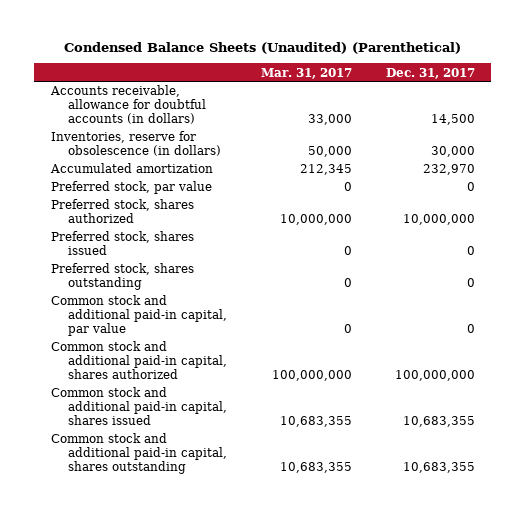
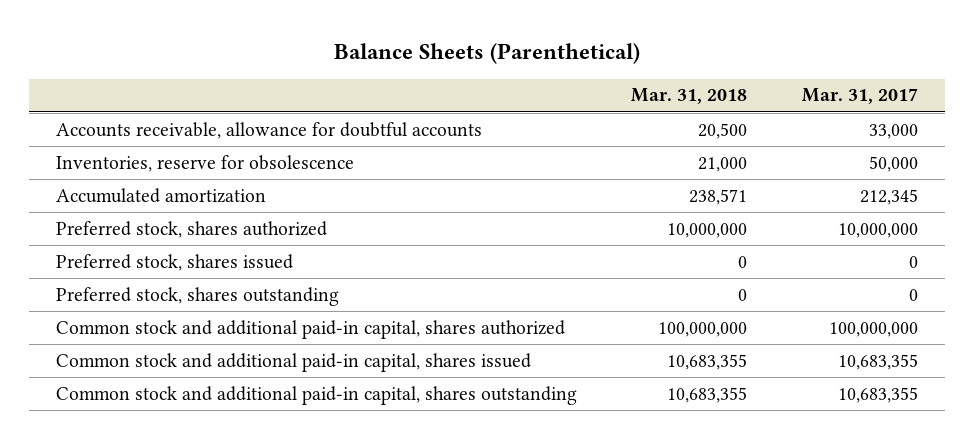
[63,41,461,54] Condensed Balance Sheets (Unaudited) (Parenthetical) -> [333,43,640,65] Balance Sheets (Parenthetical)
[385,67,475,79] Dec. 31, 2017 -> none
none -> [631,88,748,105] Mar. 31, 2018
[50,85,207,124] Accounts receivable, allowance for doubtful accounts (in dollars) -> [56,121,483,139] Accounts receivable, allowance for doubtful accounts
[51,131,222,157] Inventories, reserve for obsolescence (in dollars) -> [56,154,355,172] Inventories, reserve for obsolescence
[51,181,213,195] Preferred stock, par value -> none
[51,295,228,336] Common stock and additional paid-in capital, par value -> none

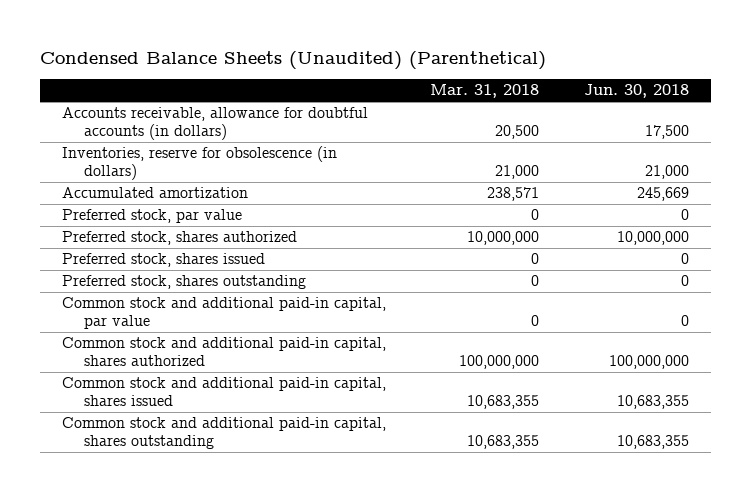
[333,43,640,65] Balance Sheets (Parenthetical) -> [39,50,546,70] Condensed Balance Sheets (Unaudited) (Parenthetical)
[801,88,918,105] Mar. 31, 2017 -> none
none -> [583,84,689,99] Jun. 30, 2018
[56,121,483,139] Accounts receivable, allowance for doubtful accounts -> [62,107,369,141] Accounts receivable, allowance for doubtful accounts (in dollars)
[56,154,355,172] Inventories, reserve for obsolescence -> [62,146,338,181] Inventories, reserve for obsolescence (in dollars)
none -> [62,209,243,224] Preferred stock, par value
none -> [62,297,387,330] Common stock and additional paid-in capital, par value

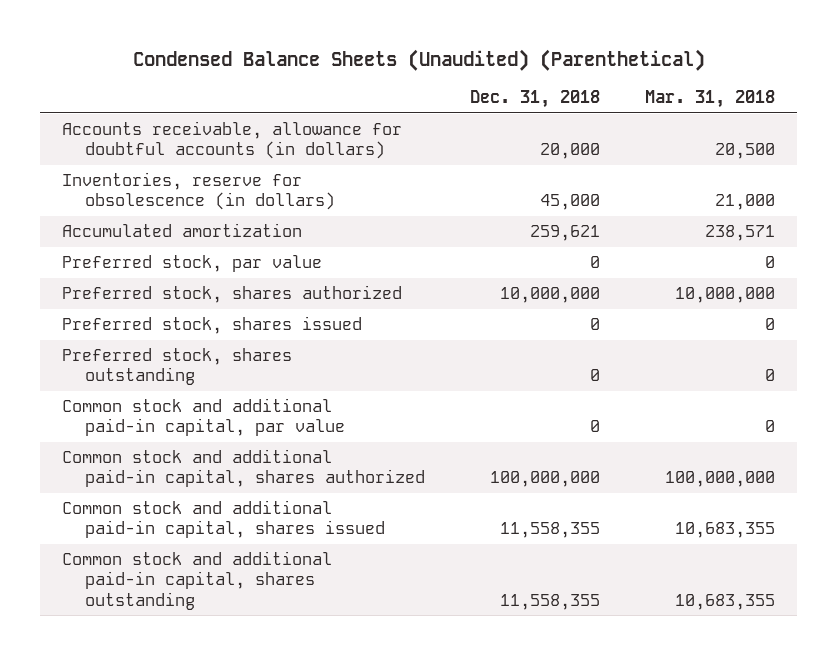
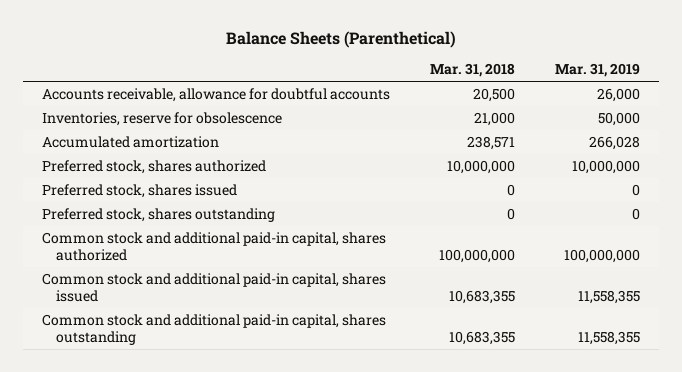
[132,48,705,71] Condensed Balance Sheets (Unaudited) (Parenthetical) -> [225,30,456,48] Balance Sheets (Parenthetical)
[469,90,600,109] Dec. 31, 2018 -> none
none -> [554,63,640,78] Mar. 31, 2019
[62,121,403,160] Accounts receivable, allowance for doubtful accounts (in dollars) -> [42,87,391,102] Accounts receivable, allowance for doubtful accounts
[62,172,335,211] Inventories, reserve for obsolescence (in dollars) -> [42,111,283,126] Inventories, reserve for obsolescence
[62,255,323,273] Preferred stock, par value -> none
[62,398,345,437] Common stock and additional paid-in capital, par value -> none

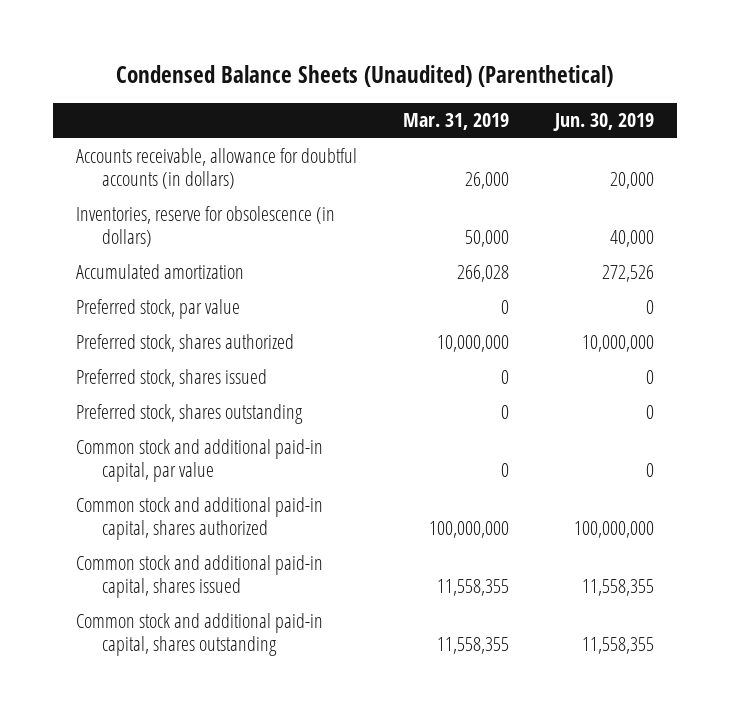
[225,30,456,48] Balance Sheets (Parenthetical) -> [116,65,614,88] Condensed Balance Sheets (Unaudited) (Parenthetical)
[429,63,515,78] Mar. 31, 2018 -> none
none -> [553,112,655,131] Jun. 30, 2019
[42,87,391,102] Accounts receivable, allowance for doubtful accounts -> [76,148,358,190] Accounts receivable, allowance for doubtful accounts (in dollars)
[42,111,283,126] Inventories, reserve for obsolescence -> [76,206,336,248] Inventories, reserve for obsolescence (in dollars)
none -> [76,299,241,320] Preferred stock, par value
none -> [76,439,324,483] Common stock and additional paid-in capital, par value

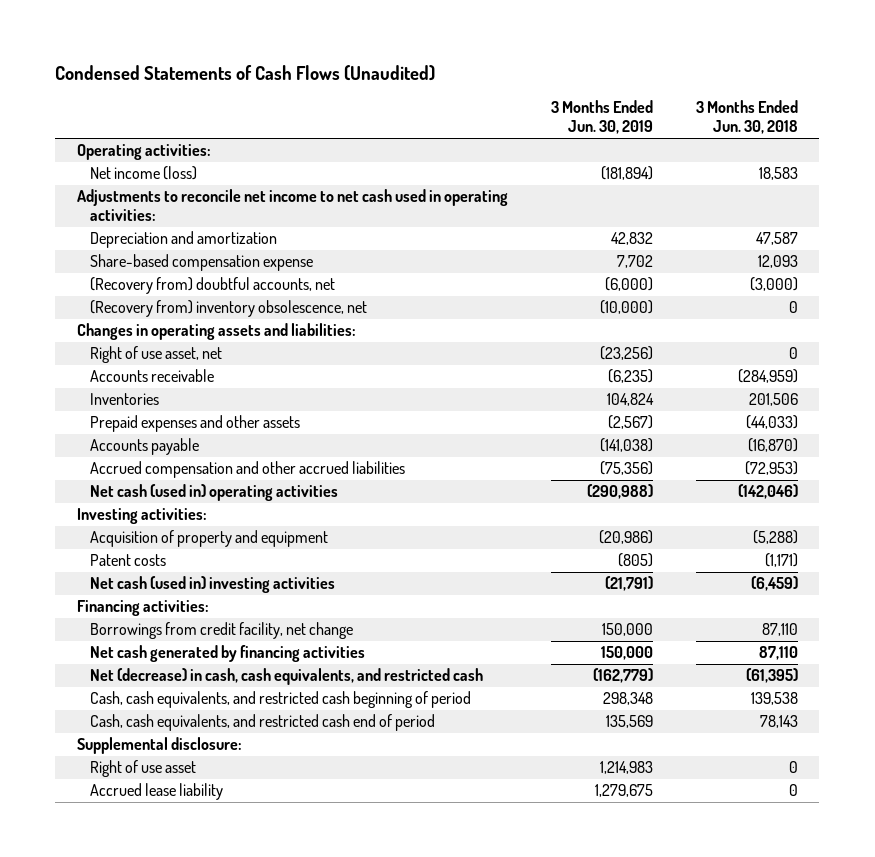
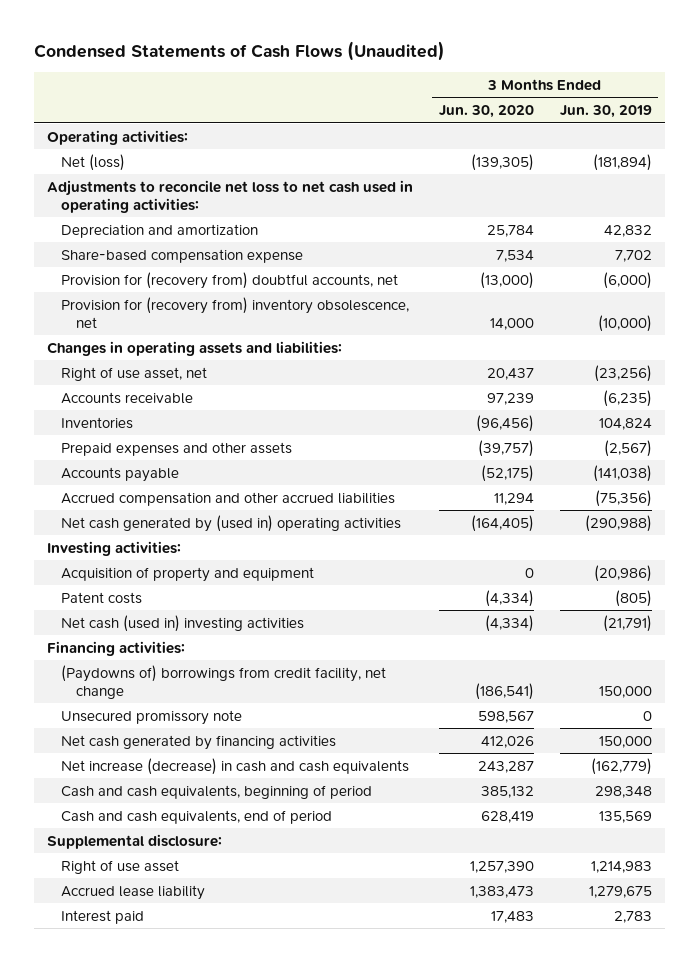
[695,100,798,135] 3 Months Ended Jun. 30, 2018 -> none
none -> [438,105,534,119] Jun. 30, 2020
[89,166,197,181] Net income (loss) -> [61,153,126,171] Net (loss)
[76,189,508,222] Adjustments to reconcile net income to net cash used in operating activities: -> [46,179,413,213] Adjustments to reconcile net loss to net cash used in operating activities:
[89,277,335,295] (Recovery from) doubtful accounts, net -> [61,271,399,289] Provision for (recovery from) doubtful accounts, net
[89,300,367,318] (Recovery from) inventory obsolescence, net -> [61,296,410,328] Provision for (recovery from) inventory obsolescence, net
[89,484,338,502] Net cash (used in) operating activities -> [61,514,402,532] Net cash generated by (used in) operating activities
[89,622,353,640] Borrowings from credit facility, net change -> [61,664,387,699] (Paydowns of) borrowings from credit facility, net change
none -> [61,709,243,725] Unsecured promissory note
[89,668,483,686] Net (decrease) in cash, cash equivalents, and restricted cash -> [61,757,410,775] Net increase (decrease) in cash and cash equivalents
[89,691,471,709] Cash, cash equivalents, and restricted cash beginning of period -> [61,784,373,799] Cash and cash equivalents, beginning of period
[89,714,435,732] Cash, cash equivalents, and restricted cash end of period -> [61,809,333,824] Cash and cash equivalents, end of period
none -> [61,909,145,924] Interest paid

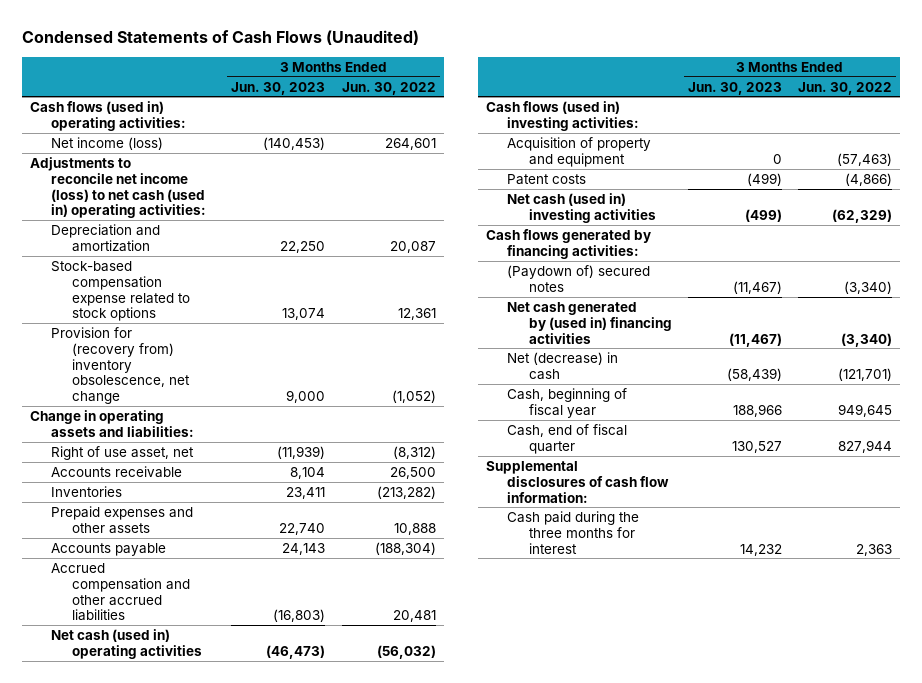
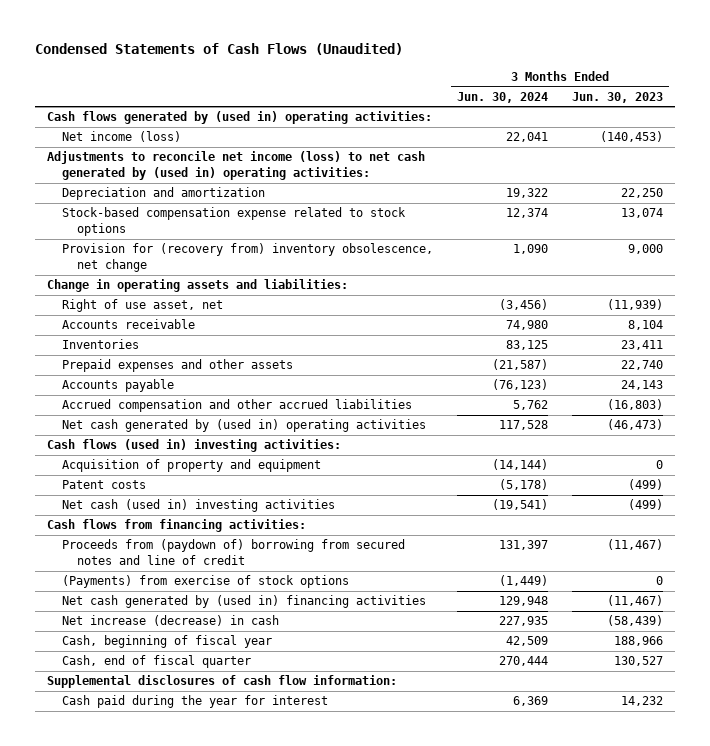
[341,81,436,95] Jun. 30, 2022 -> none
none -> [456,91,548,103] Jun. 30, 2024
[29,100,187,131] Cash flows (used in) operating activities: -> [46,111,432,125] Cash flows generated by (used in) operating activities:
[29,156,207,219] Adjustments to reconcile net income (loss) to net cash (used in) operating activities: -> [46,151,425,181] Adjustments to reconcile net income (loss) to net cash generated by (used in) operating activities:
[51,628,203,659] Net cash (used in) operating activities -> [61,419,426,433] Net cash generated by (used in) operating activities
[486,228,652,259] Cash flows generated by financing activities: -> [46,519,306,533] Cash flows from financing activities:
[507,264,651,292] (Paydown of) secured notes -> [61,539,405,566] Proceeds from (paydown of) borrowing from secured notes and line of credit
none -> [61,575,349,589] (Payments) from exercise of stock options
[507,351,619,380] Net (decrease) in cash -> [61,615,279,627] Net increase (decrease) in cash
[507,510,640,554] Cash paid during the three months for interest -> [61,695,328,709] Cash paid during the year for interest

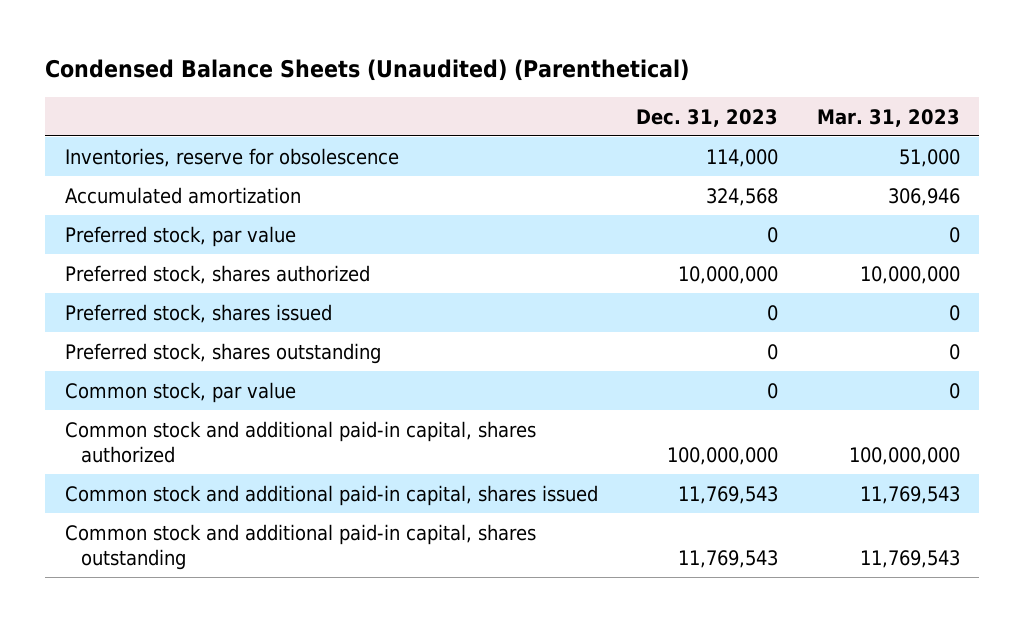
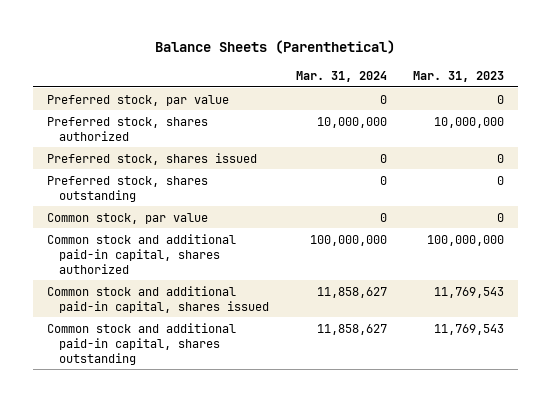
[45,58,690,81] Condensed Balance Sheets (Unaudited) (Parenthetical) -> [155,40,396,55] Balance Sheets (Parenthetical)
[636,108,779,127] Dec. 31, 2023 -> none
none -> [295,70,387,82] Mar. 31, 2024
[64,147,399,167] Inventories, reserve for obsolescence -> none
[64,186,301,204] Accumulated amortization -> none

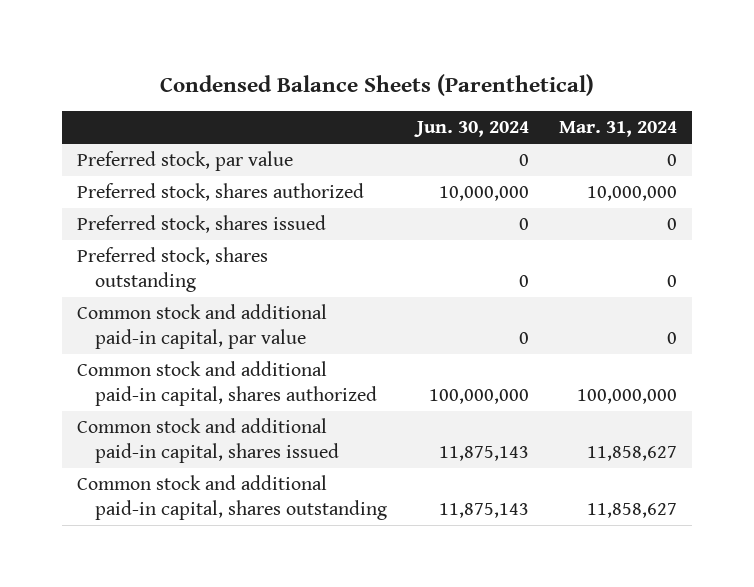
[155,40,396,55] Balance Sheets (Parenthetical) -> [159,73,594,96] Condensed Balance Sheets (Parenthetical)
[413,70,505,82] Mar. 31, 2023 -> none
none -> [413,121,529,138] Jun. 30, 2024
[46,212,208,224] Common stock, par value -> [76,304,327,350] Common stock and additional paid-in capital, par value

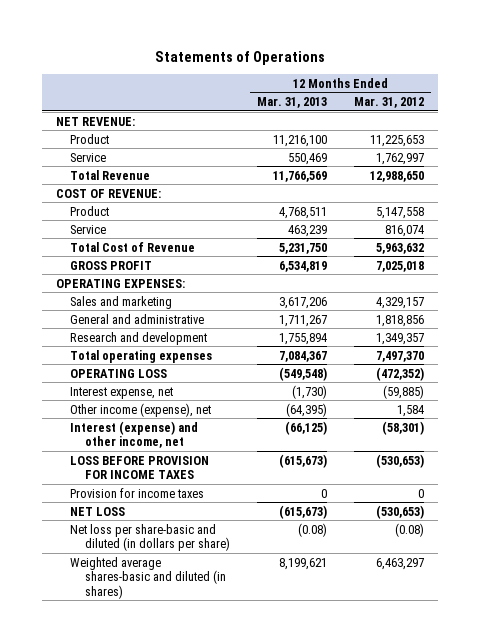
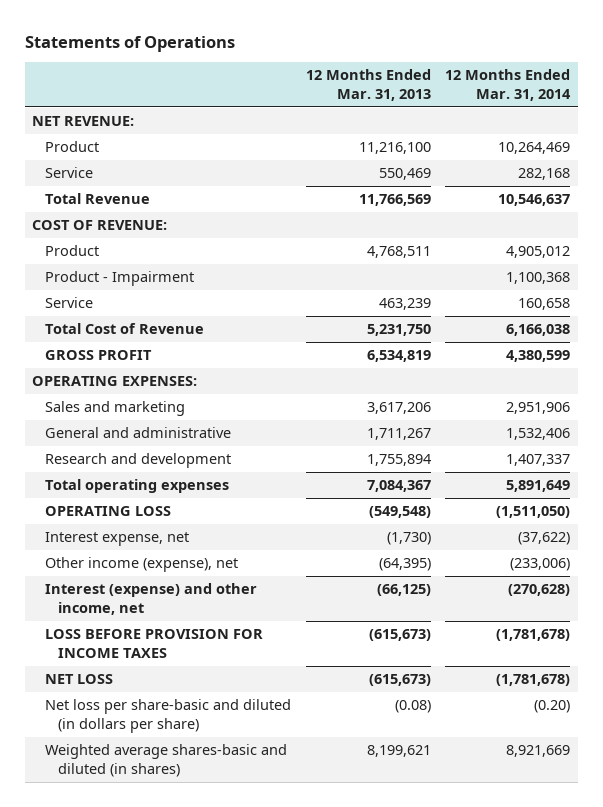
[354,96,425,108] Mar. 31, 2012 -> none
none -> [445,69,572,101] 12 Months Ended Mar. 31, 2014
none -> [45,271,195,287] Product - Impairment
[70,487,205,498] Provision for income taxes -> none

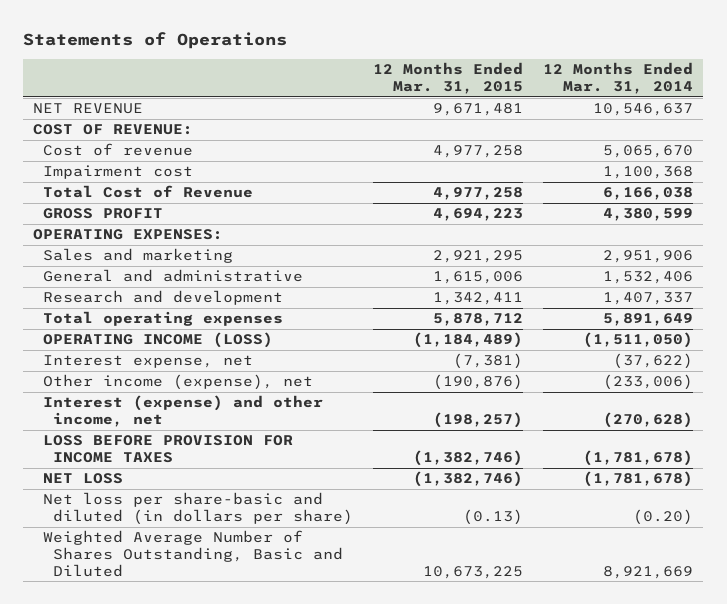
[305,69,431,101] 12 Months Ended Mar. 31, 2013 -> none
none -> [373,62,524,95] 12 Months Ended Mar. 31, 2015
[32,116,135,127] NET REVENUE: -> none
[45,141,100,153] Product -> none
[45,167,94,179] Service -> none
[45,193,151,205] Total Revenue -> [33,103,144,115] NET REVENUE
[45,245,100,257] Product -> none
[45,297,94,309] Service -> none
none -> [43,143,194,157] Cost of revenue
[45,271,195,287] Product - Impairment -> [43,165,194,180] Impairment cost
[45,506,172,517] OPERATING LOSS -> [43,332,274,349] OPERATING INCOME (LOSS)
[45,744,288,777] Weighted average shares-basic and diluted (in shares) -> [43,530,344,577] Weighted Average Number of Shares Outstanding, Basic and Diluted

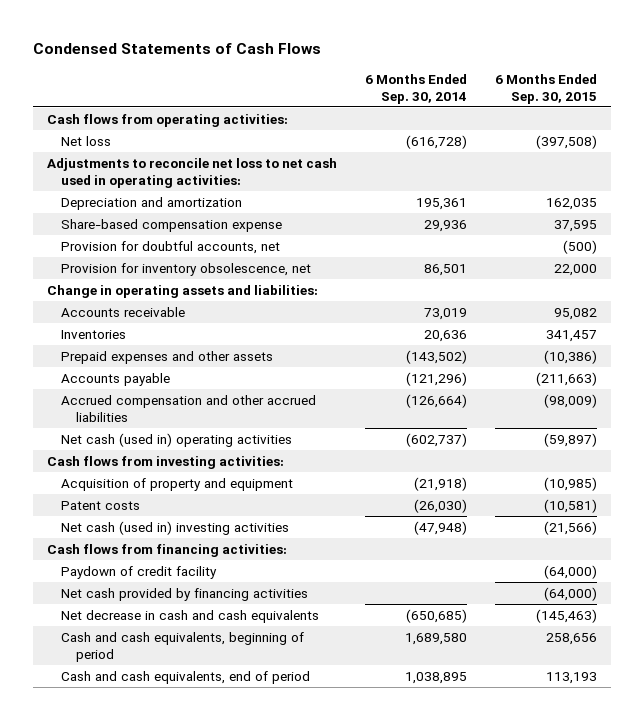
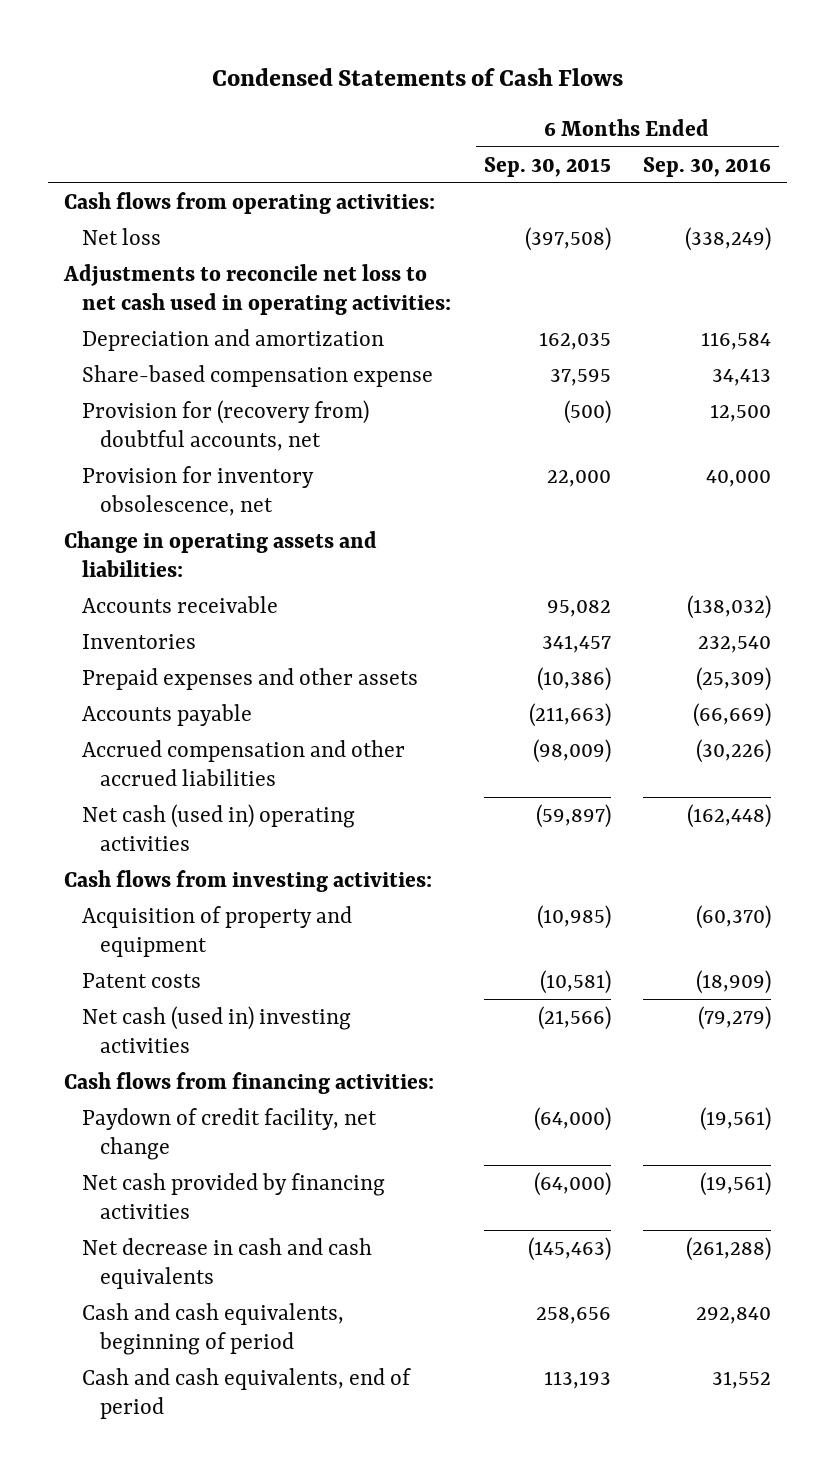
[365,73,468,104] 6 Months Ended Sep. 30, 2014 -> none
none -> [643,156,772,177] Sep. 30, 2016
[61,240,281,254] Provision for doubtful accounts, net -> [82,400,370,452] Provision for (recovery from) doubtful accounts, net
[61,565,218,579] Paydown of credit facility -> [82,1108,378,1161] Paydown of credit facility, net change

